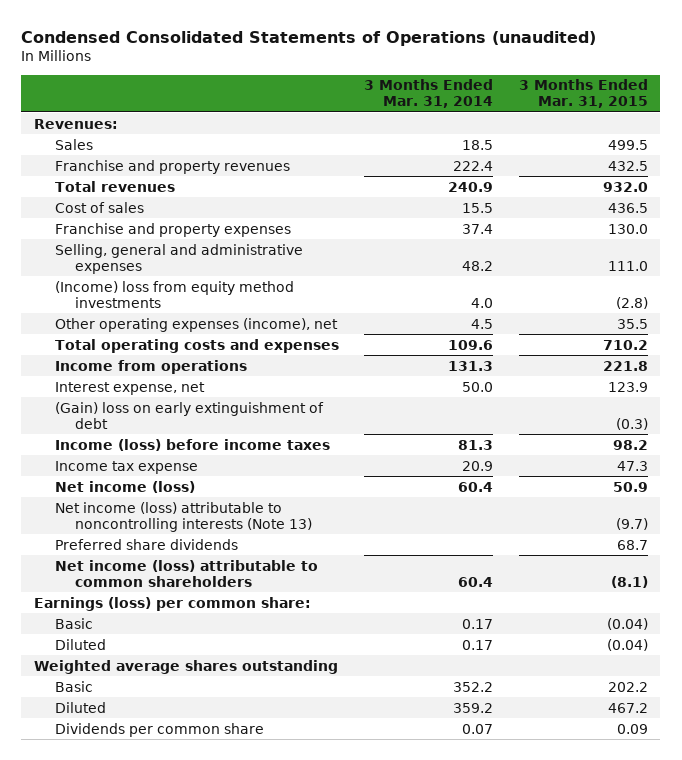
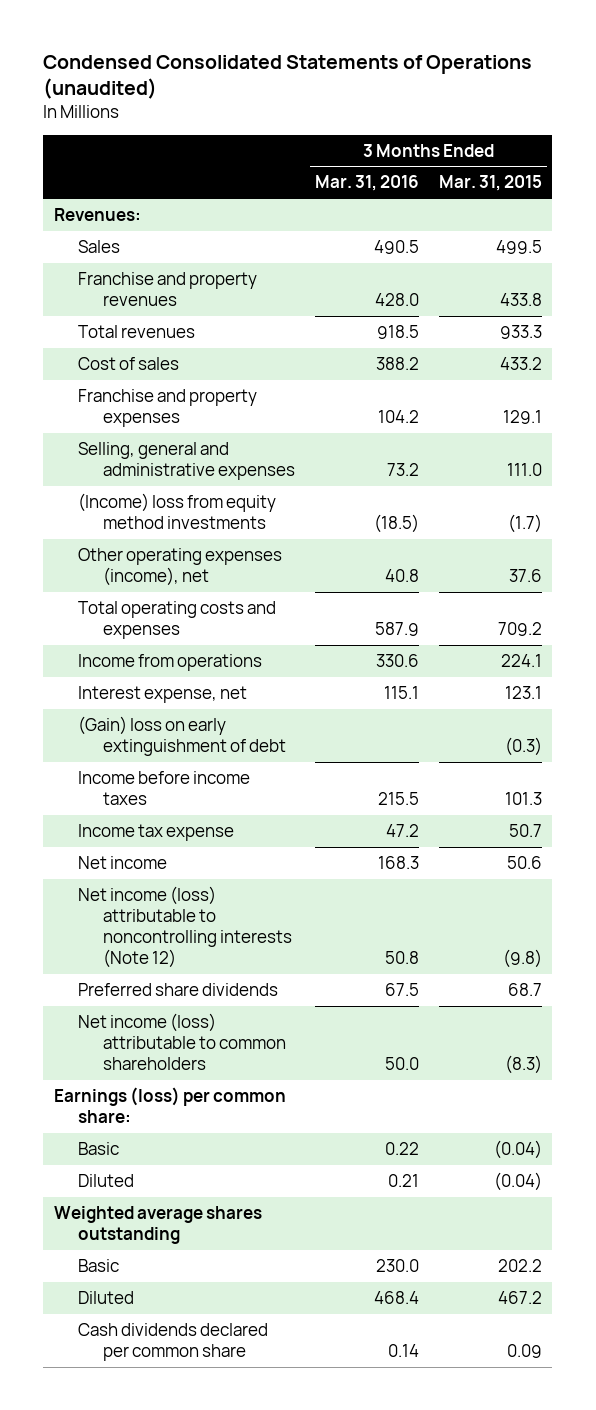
[364,79,494,109] 3 Months Ended Mar. 31, 2014 -> none
none -> [315,175,420,192] Mar. 31, 2016
[607,160,648,171] 432.5 -> [500,292,543,306] 433.8
[602,181,648,192] 932.0 -> [500,324,543,339] 933.3
[607,202,648,213] 436.5 -> [500,356,543,370] 433.2
[607,223,648,234] 130.0 -> [503,409,543,424] 129.1
[615,296,648,309] (2.8) -> [508,513,543,533] (1.7)
[616,318,648,329] 35.5 -> [509,568,543,582] 37.6
[602,339,648,350] 710.2 -> [498,621,543,636] 709.2
[602,360,648,371] 221.8 -> [501,653,543,667] 224.1
[607,381,648,392] 123.9 -> [505,685,543,699] 123.1
[54,438,330,451] Income (loss) before income taxes -> [78,770,251,805] Income before income taxes
[612,439,648,450] 98.2 -> [505,791,543,805] 101.3
[616,460,648,471] 47.3 -> [509,823,543,837] 50.7
[54,480,195,493] Net income (loss) -> [78,855,168,869] Net income
[612,481,648,492] 50.9 -> [507,855,543,869] 50.6
[54,501,313,532] Net income (loss) attributable to noncontrolling interests (Note 13) -> [78,885,292,969] Net income (loss) attributable to noncontrolling interests (Note 12)
[615,517,648,530] (9.7) -> [503,949,543,969] (9.8)
[610,575,648,588] (8.1) -> [505,1055,543,1075] (8.3)
[54,722,264,737] Dividends per common share -> [78,1322,269,1361] Cash dividends declared per common share

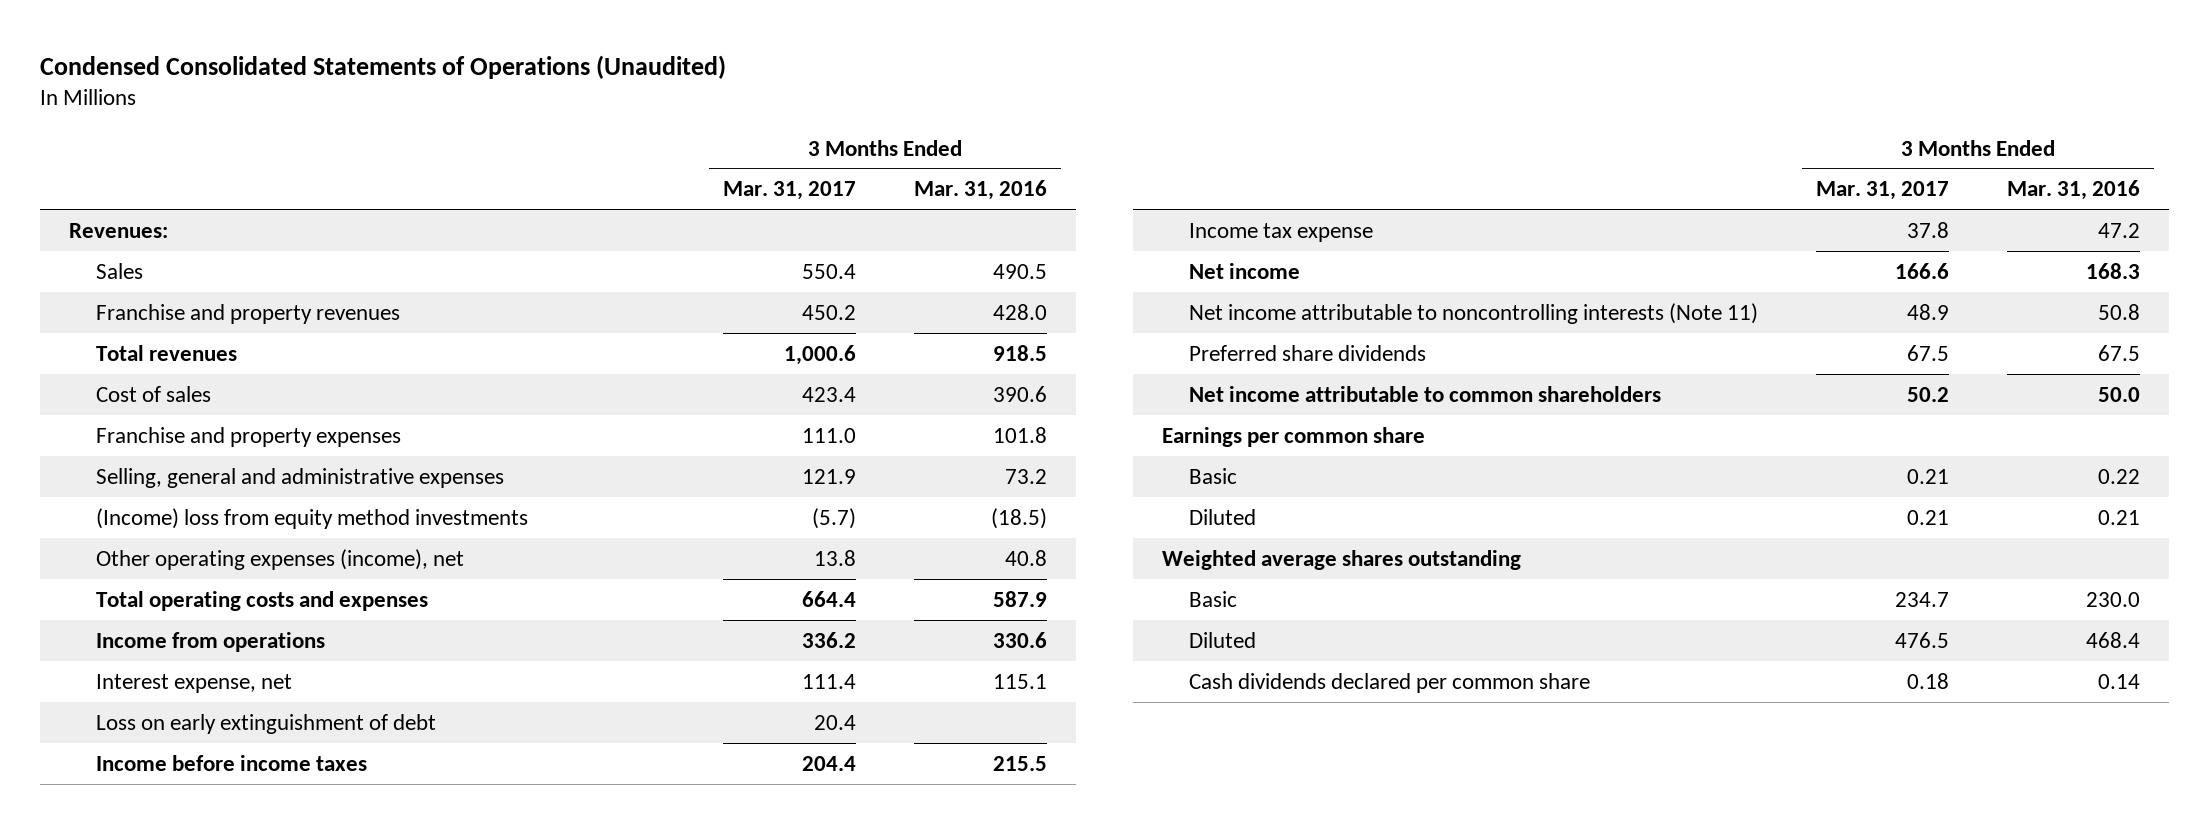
[43,55,533,100] Condensed Consolidated Statements of Operations (unaudited) -> [39,54,726,79] Condensed Consolidated Statements of Operations (Unaudited)
[439,175,543,192] Mar. 31, 2015 -> none
none -> [723,181,857,201] Mar. 31, 2017
[376,356,420,370] 388.2 -> [992,385,1047,402] 390.6
[378,409,420,423] 104.2 -> [992,426,1047,443] 101.8
[78,715,286,756] (Gain) loss on early extinguishment of debt -> [96,713,437,734] Loss on early extinguishment of debt
[78,885,292,969] Net income (loss) attributable to noncontrolling interests (Note 12) -> [1189,302,1759,324] Net income attributable to noncontrolling interests (Note 11)
[78,1012,286,1071] Net income (loss) attributable to common shareholders -> [1189,385,1662,402] Net income attributable to common shareholders
[53,1086,286,1123] Earnings (loss) per common share: -> [1161,426,1425,447] Earnings per common share

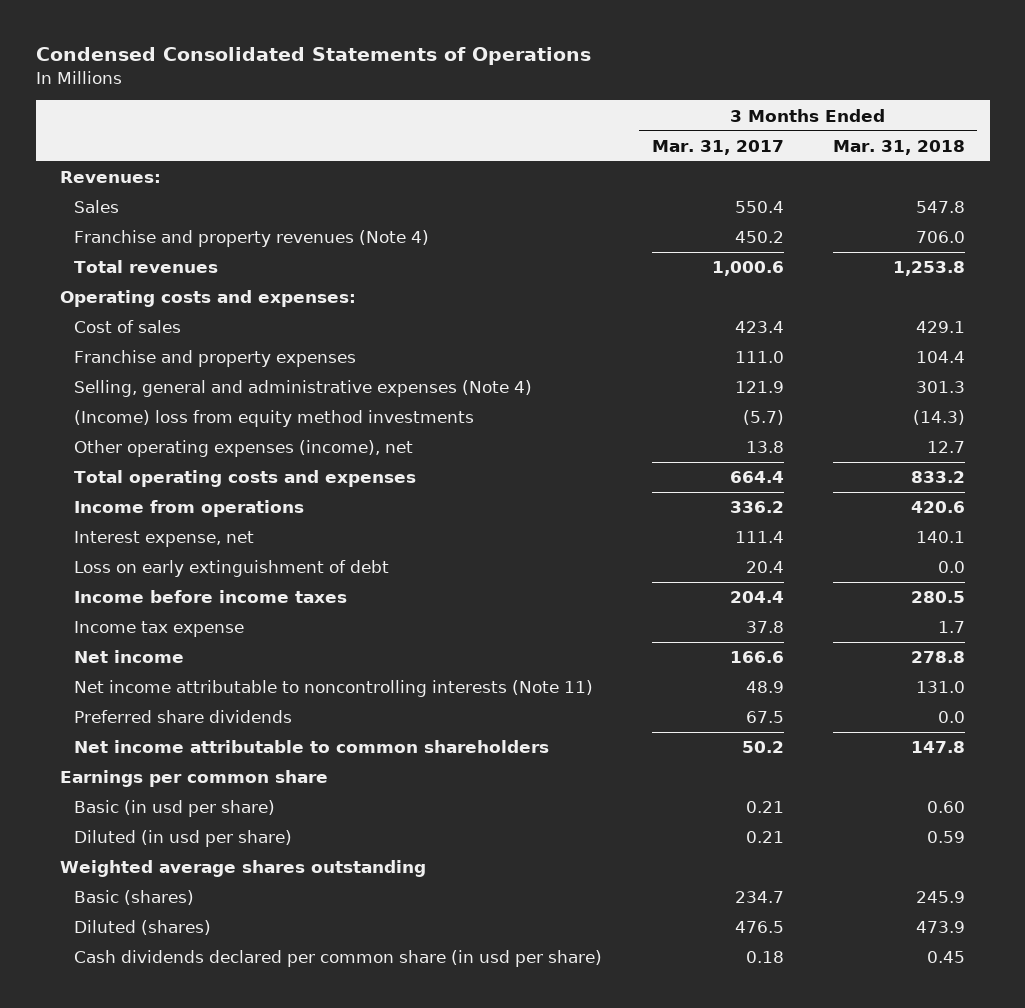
[39,54,726,79] Condensed Consolidated Statements of Operations (Unaudited) -> [35,47,591,66] Condensed Consolidated Statements of Operations
[913,180,1047,201] Mar. 31, 2016 -> none
none -> [833,139,966,155] Mar. 31, 2018
[96,303,401,324] Franchise and property revenues -> [74,230,430,248] Franchise and property revenues (Note 4)
none -> [60,290,357,308] Operating costs and expenses:
[96,467,505,488] Selling, general and administrative expenses -> [74,380,533,398] Selling, general and administrative expenses (Note 4)
[1189,467,1238,484] Basic -> [74,800,276,818] Basic (in usd per share)
[1189,508,1257,525] Diluted -> [74,830,293,848] Diluted (in usd per share)
[1189,590,1238,607] Basic -> [74,890,195,906] Basic (shares)
[1189,631,1257,648] Diluted -> [74,920,212,936] Diluted (shares)
[1189,672,1591,693] Cash dividends declared per common share -> [74,950,603,968] Cash dividends declared per common share (in usd per share)

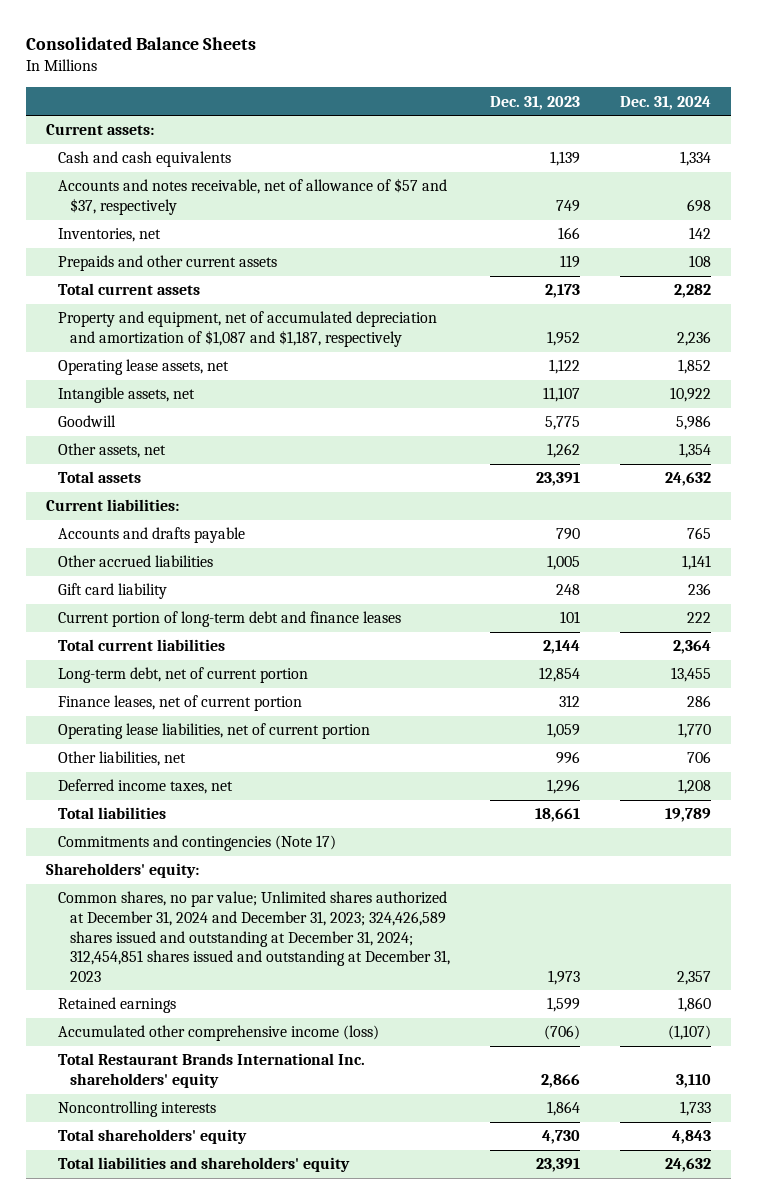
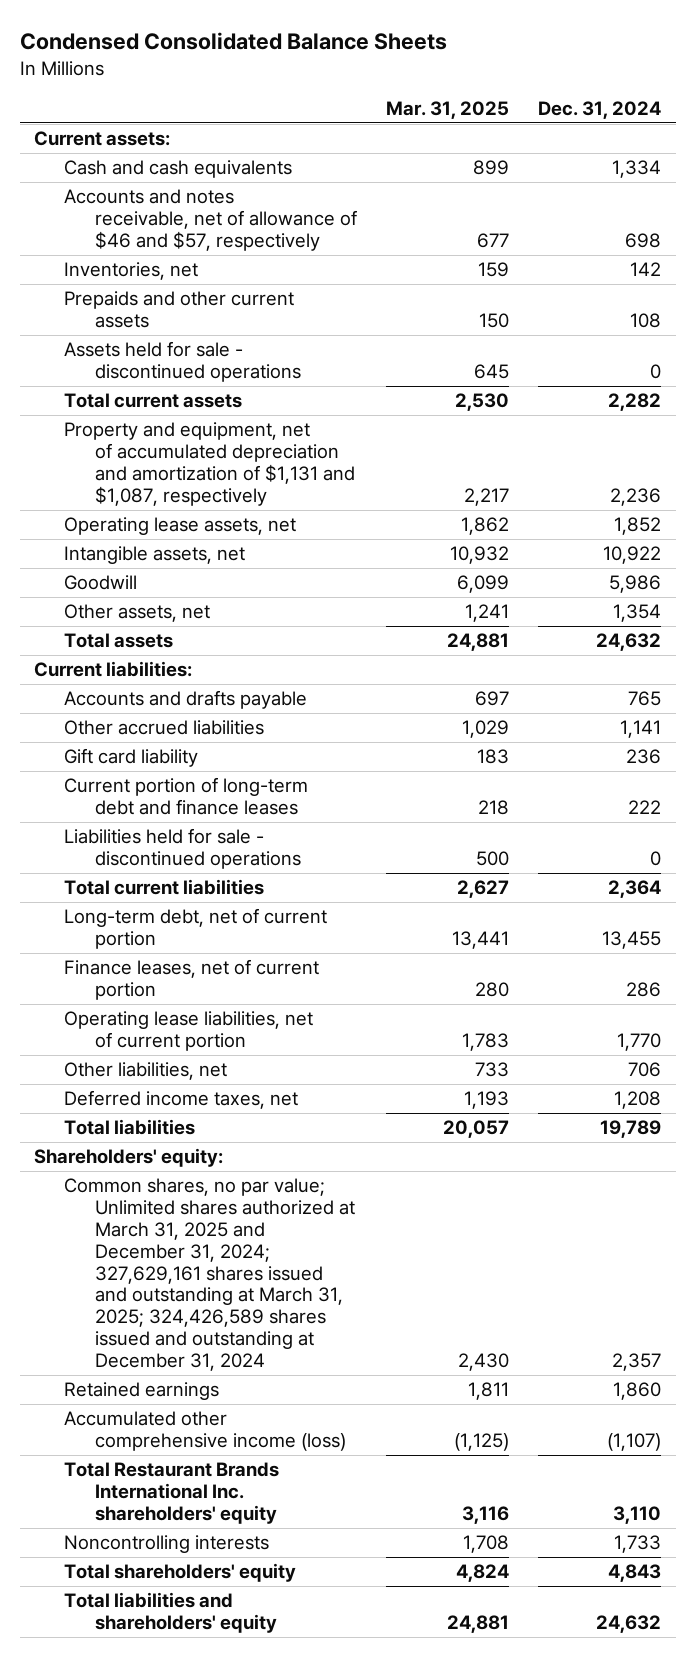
[25,37,256,51] Consolidated Balance Sheets -> [19,32,447,51] Condensed Consolidated Balance Sheets
[490,95,581,110] Dec. 31, 2023 -> none
none -> [385,100,509,119] Mar. 31, 2025
[58,178,448,215] Accounts and notes receivable, net of allowance of $57 and $37, respectively -> [64,189,357,251] Accounts and notes receivable, net of allowance of $46 and $57, respectively
none -> [64,341,301,383] Assets held for sale - discontinued operations
[58,311,438,347] Property and equipment, net of accumulated depreciation and amortization of $1,087 and $1,187, respectively -> [64,422,355,506] Property and equipment, net of accumulated depreciation and amortization of $1,131 and $1,087, respectively
none -> [64,828,301,870] Liabilities held for sale - discontinued operations
[58,835,337,852] Commitments and contingencies (Note 17) -> none
[58,891,451,982] Common shares, no par value; Unlimited shares authorized at December 31, 2024 and December 31, 2023; 324,426,589 shares issued and outstanding at December 31, 2024; 312,454,851 shares issued and outstanding at December 31, 2023 -> [64,1178,355,1371] Common shares, no par value; Unlimited shares authorized at March 31, 2025 and December 31, 2024; 327,629,161 shares issued and outstanding at March 31, 2025; 324,426,589 shares issued and outstanding at December 31, 2024

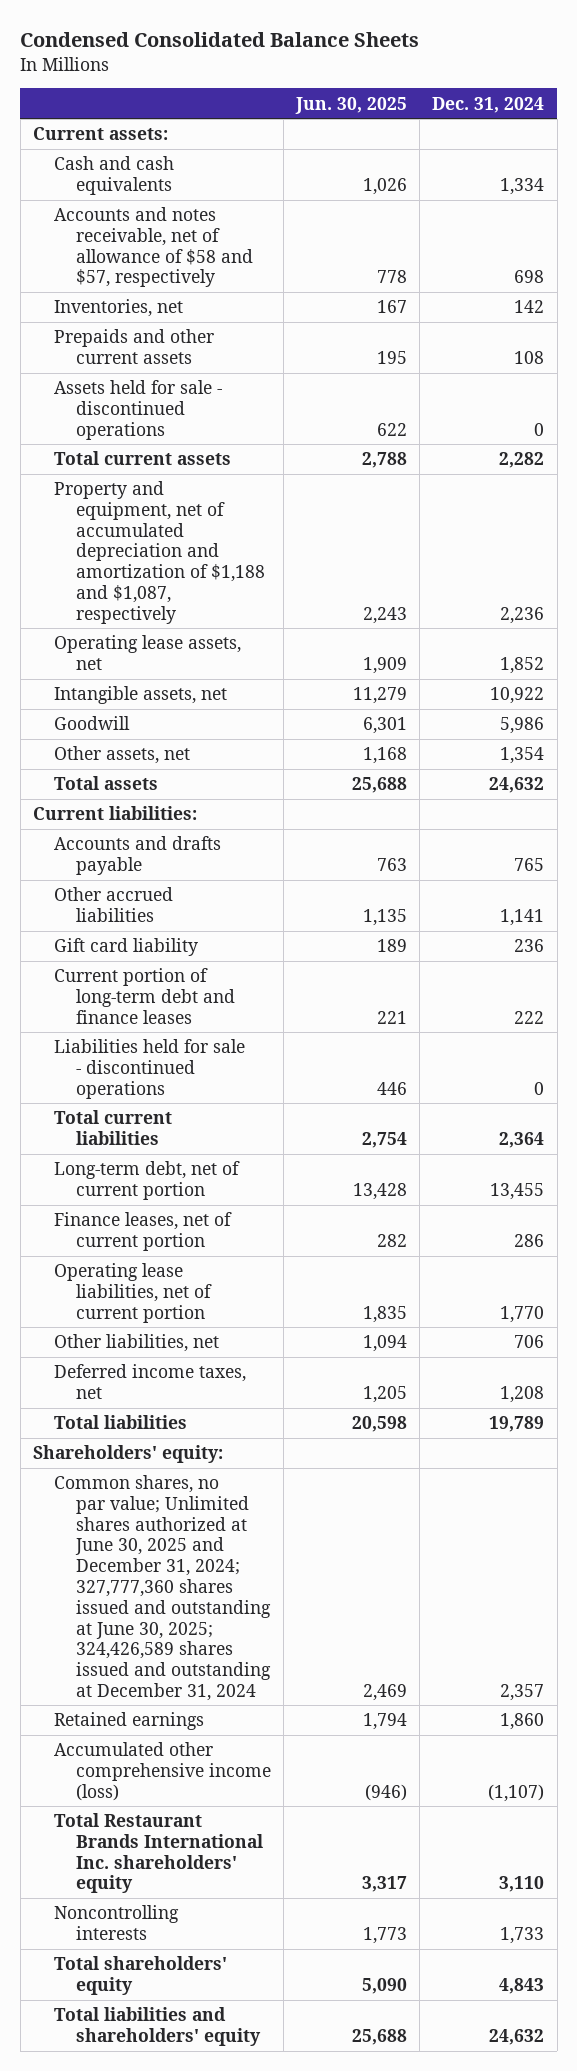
[385,100,509,119] Mar. 31, 2025 -> none
none -> [295,96,408,114] Jun. 30, 2025
[64,189,357,251] Accounts and notes receivable, net of allowance of $46 and $57, respectively -> [54,207,253,288] Accounts and notes receivable, net of allowance of $58 and $57, respectively
[64,422,355,506] Property and equipment, net of accumulated depreciation and amortization of $1,131 and $1,087, respectively -> [54,481,265,624] Property and equipment, net of accumulated depreciation and amortization of $1,188 and $1,087, respectively
[64,1178,355,1371] Common shares, no par value; Unlimited shares authorized at March 31, 2025 and December 31, 2024; 327,629,161 shares issued and outstanding at March 31, 2025; 324,426,589 shares issued and outstanding at December 31, 2024 -> [54,1475,271,1701] Common shares, no par value; Unlimited shares authorized at June 30, 2025 and December 31, 2024; 327,777,360 shares issued and outstanding at June 30, 2025; 324,426,589 shares issued and outstanding at December 31, 2024

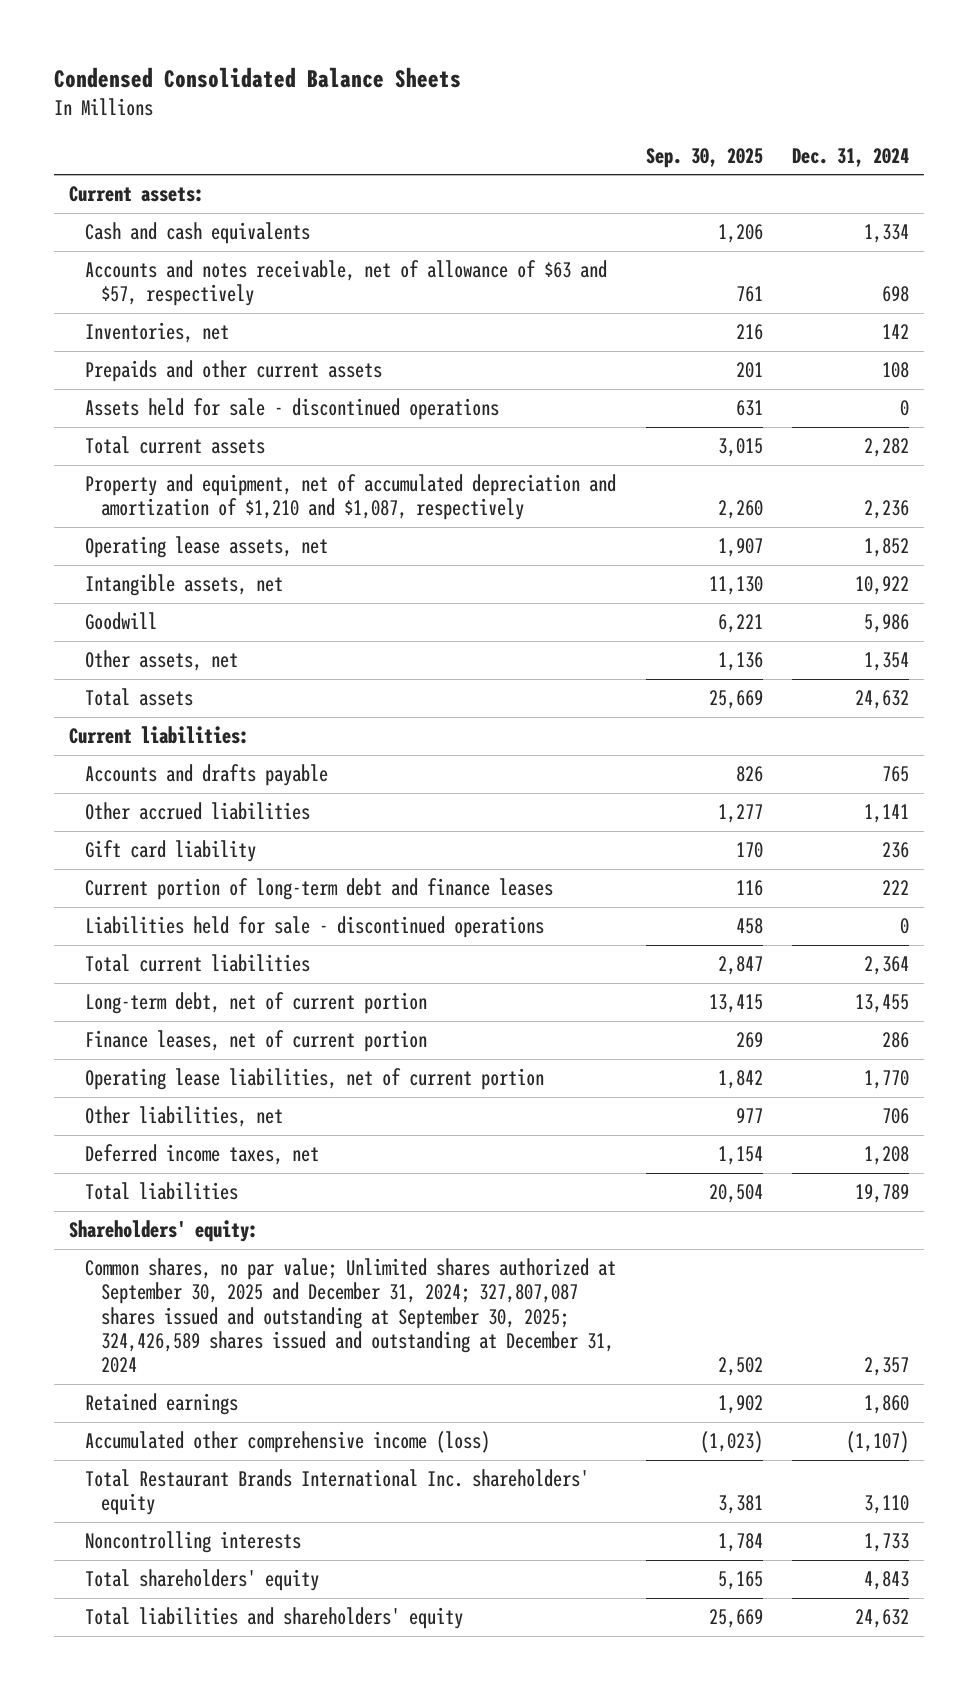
[295,96,408,114] Jun. 30, 2025 -> none
none -> [645,147,763,168] Sep. 30, 2025
[54,207,253,288] Accounts and notes receivable, net of allowance of $58 and $57, respectively -> [85,260,608,307] Accounts and notes receivable, net of allowance of $63 and $57, respectively
[54,481,265,624] Property and equipment, net of accumulated depreciation and amortization of $1,188 and $1,087, respectively -> [85,474,617,521] Property and equipment, net of accumulated depreciation and amortization of $1,210 and $1,087, respectively
[54,1475,271,1701] Common shares, no par value; Unlimited shares authorized at June 30, 2025 and December 31, 2024; 327,777,360 shares issued and outstanding at June 30, 2025; 324,426,589 shares issued and outstanding at December 31, 2024 -> [85,1258,617,1373] Common shares, no par value; Unlimited shares authorized at September 30, 2025 and December 31, 2024; 327,807,087 shares issued and outstanding at September 30, 2025; 324,426,589 shares issued and outstanding at December 31, 2024

